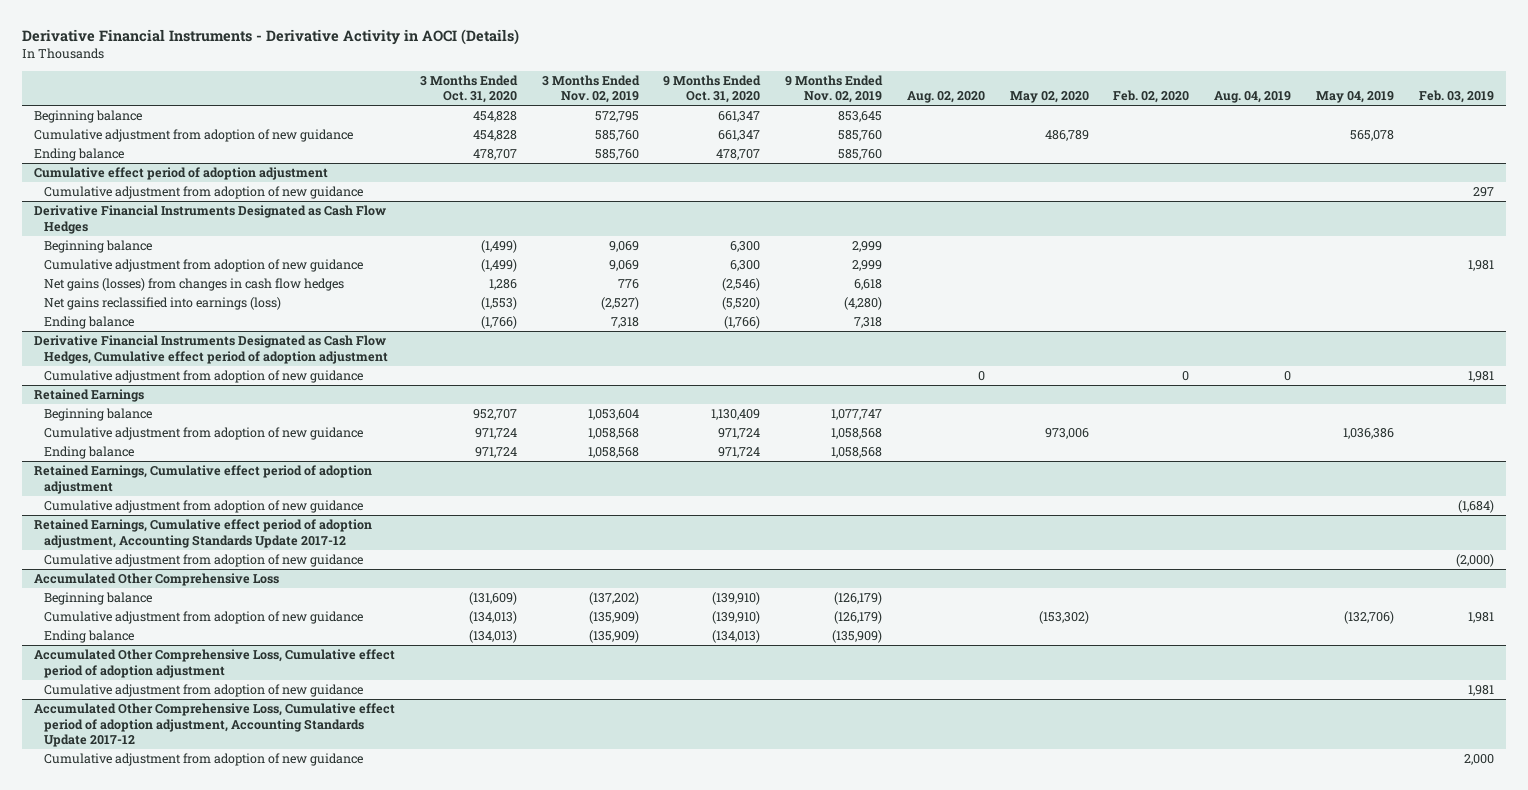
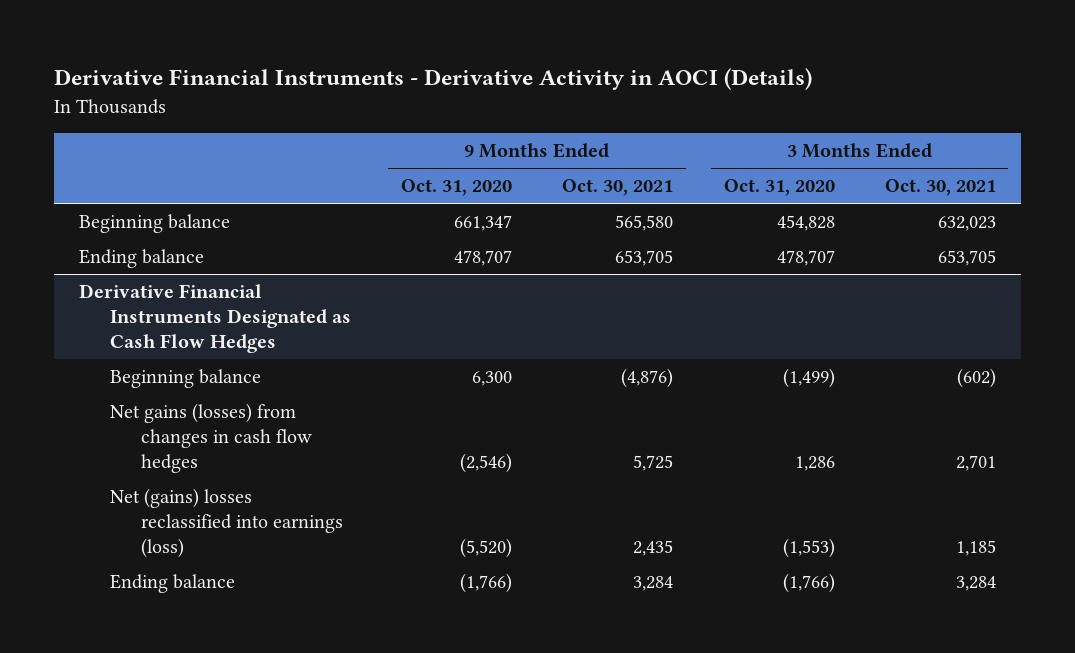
[541,74,640,104] 3 Months Ended Nov. 02, 2019 -> none
[785,74,884,104] 9 Months Ended Nov. 02, 2019 -> none
[906,91,985,104] Aug. 02, 2020 -> none
[1009,91,1089,104] May 02, 2020 -> none
[1113,90,1190,104] Feb. 02, 2020 -> none
[1214,91,1292,104] Aug. 04, 2019 -> none
[1315,91,1394,104] May 04, 2019 -> none
[1418,90,1494,104] Feb. 03, 2019 -> none
none -> [562,179,674,197] Oct. 30, 2021
none -> [884,179,996,197] Oct. 30, 2021
[34,129,354,143] Cumulative adjustment from adoption of new guidance -> none
[34,167,329,181] Cumulative effect period of adoption adjustment -> none
[43,186,363,200] Cumulative adjustment from adoption of new guidance -> none
[43,259,363,273] Cumulative adjustment from adoption of new guidance -> none
[43,297,281,311] Net gains reclassified into earnings (loss) -> [109,488,343,559] Net (gains) losses reclassified into earnings (loss)
[34,335,388,364] Derivative Financial Instruments Designated as Cash Flow Hedges, Cumulative effect period of adoption adjustment -> none
[43,370,363,384] Cumulative adjustment from adoption of new guidance -> none
[34,389,145,403] Retained Earnings -> none
[43,408,152,422] Beginning balance -> none
[43,427,363,441] Cumulative adjustment from adoption of new guidance -> none
[43,446,134,460] Ending balance -> none
[34,465,373,494] Retained Earnings, Cumulative effect period of adoption adjustment -> none
[43,500,363,514] Cumulative adjustment from adoption of new guidance -> none
[34,519,373,548] Retained Earnings, Cumulative effect period of adoption adjustment, Accounting Standards Update 2017-12 -> none
[43,554,363,568] Cumulative adjustment from adoption of new guidance -> none
[34,573,280,587] Accumulated Other Comprehensive Loss -> none
[43,592,152,606] Beginning balance -> none
[43,611,363,625] Cumulative adjustment from adoption of new guidance -> none
[43,630,134,644] Ending balance -> none
[34,649,396,678] Accumulated Other Comprehensive Loss, Cumulative effect period of adoption adjustment -> none
[43,684,363,698] Cumulative adjustment from adoption of new guidance -> none
[34,703,396,748] Accumulated Other Comprehensive Loss, Cumulative effect period of adoption adjustment, Accounting Standards Update 2017-12 -> none
[43,753,363,767] Cumulative adjustment from adoption of new guidance -> none

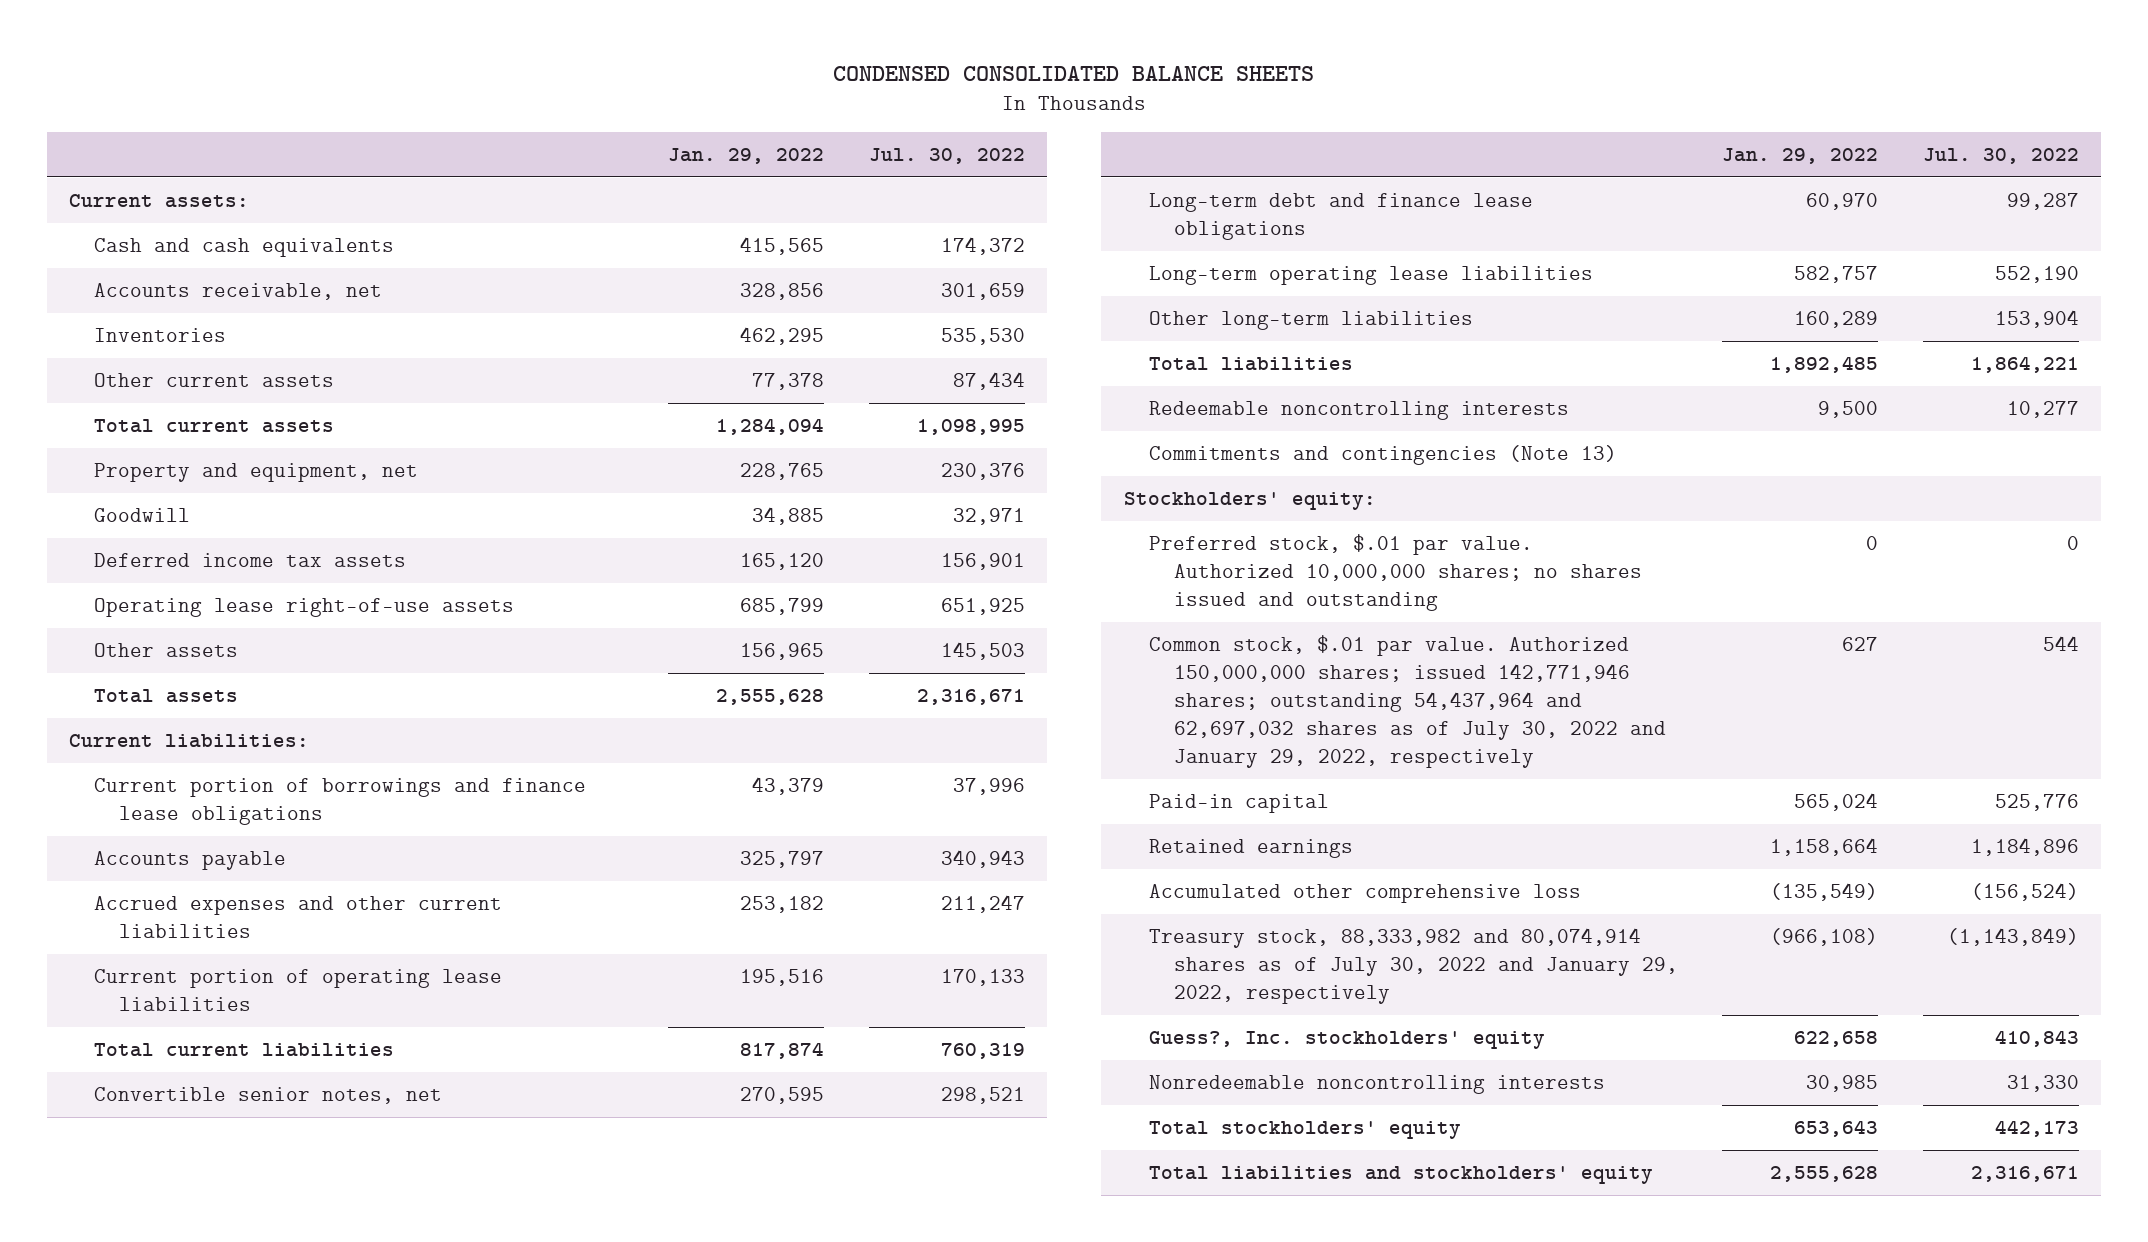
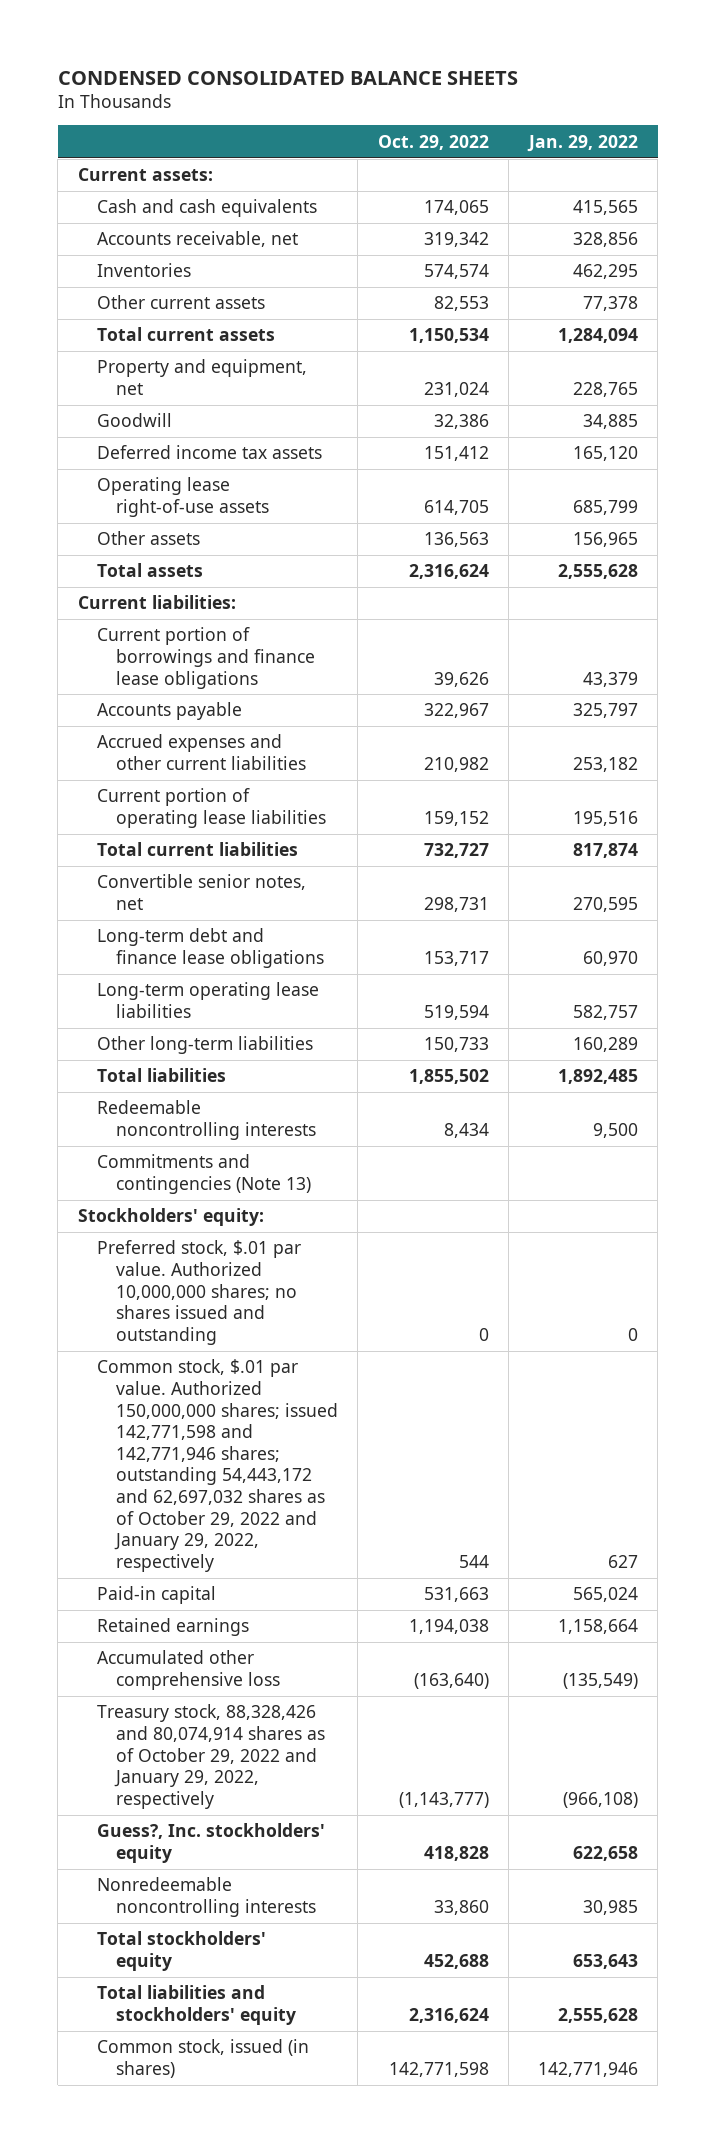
[868,148,1025,165] Jul. 30, 2022 -> none
none -> [377,134,489,150] Oct. 29, 2022
[1148,635,1666,769] Common stock, $.01 par value. Authorized 150,000,000 shares; issued 142,771,946 shares; outstanding 54,437,964 and 62,697,032 shares as of July 30, 2022 and January 29, 2022, respectively -> [96,1359,338,1572] Common stock, $.01 par value. Authorized 150,000,000 shares; issued 142,771,598 and 142,771,946 shares; outstanding 54,443,172 and 62,697,032 shares as of October 29, 2022 and January 29, 2022, respectively
[1148,928,1678,1005] Treasury stock, 88,333,982 and 80,074,914 shares as of July 30, 2022 and January 29, 2022, respectively -> [96,1704,325,1809] Treasury stock, 88,328,426 and 80,074,914 shares as of October 29, 2022 and January 29, 2022, respectively
none -> [96,2039,309,2078] Common stock, issued (in shares)

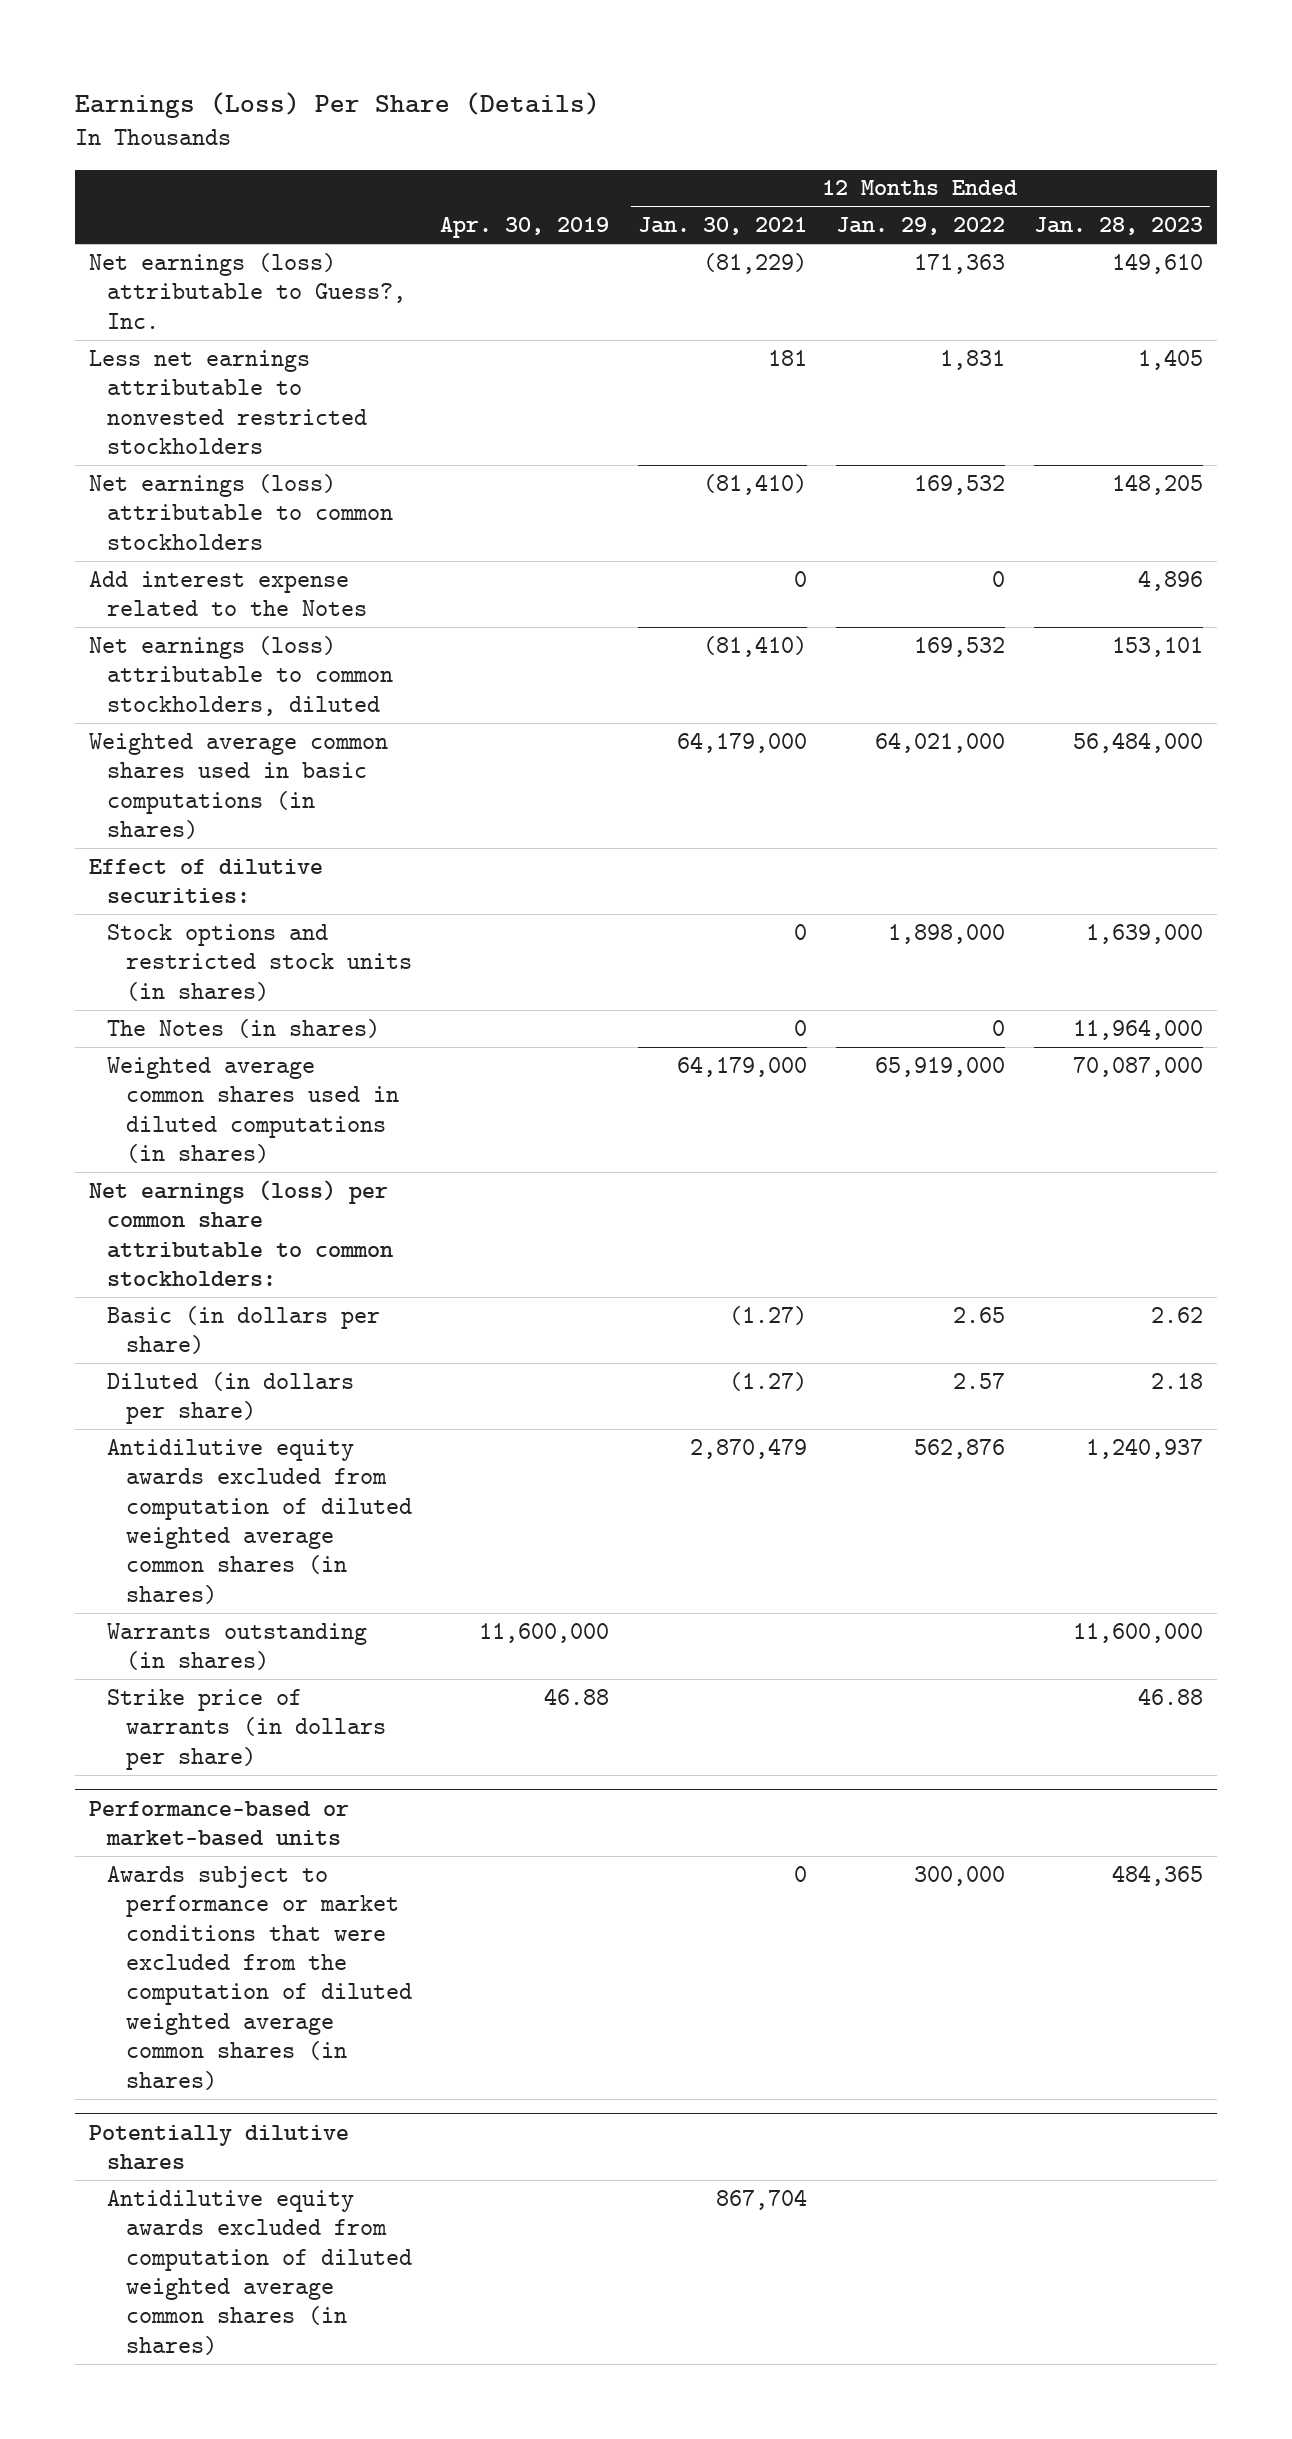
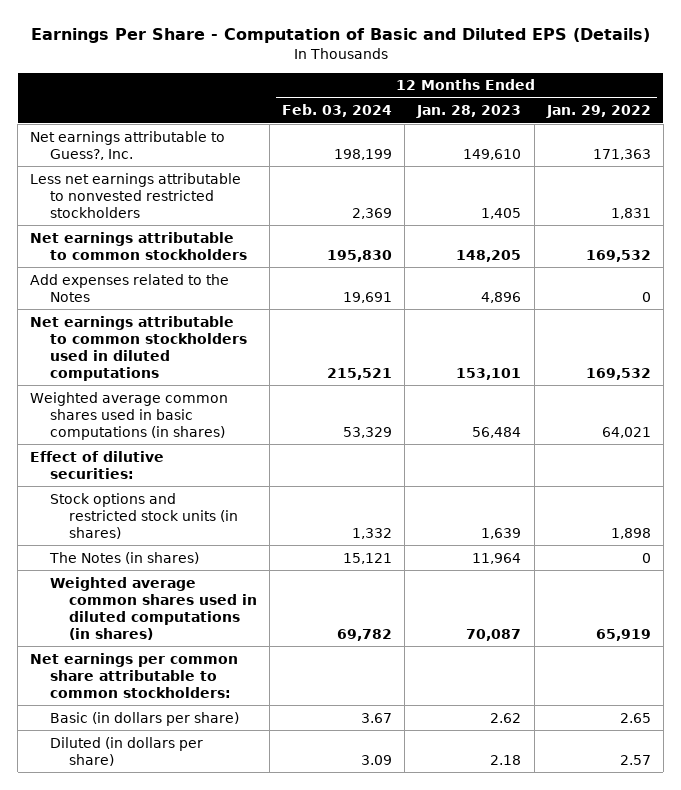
[74,92,600,119] Earnings (Loss) Per Share (Details) -> [30,27,650,43] Earnings Per Share - Computation of Basic and Diluted EPS (Details)
[440,217,610,239] Apr. 30, 2019 -> none
[638,217,808,236] Jan. 30, 2021 -> none
none -> [282,104,393,118] Feb. 03, 2024
[89,252,407,329] Net earnings (loss) attributable to Guess?, Inc. -> [30,130,226,160] Net earnings attributable to Guess?, Inc.
[89,473,394,550] Net earnings (loss) attributable to common stockholders -> [30,231,247,260] Net earnings attributable to common stockholders
[89,570,368,617] Add interest expense related to the Notes -> [30,273,230,302] Add expenses related to the Notes
[89,635,394,716] Net earnings (loss) attributable to common stockholders, diluted -> [30,315,247,381] Net earnings attributable to common stockholders used in diluted computations
[874,731,1005,753] 64,021,000 -> [601,426,651,438] 64,021
[1072,731,1203,753] 56,484,000 -> [472,426,522,438] 56,484
[887,923,1005,944] 1,898,000 -> [610,527,651,539] 1,898
[1085,923,1203,944] 1,639,000 -> [481,527,522,539] 1,639
[1072,1018,1203,1040] 11,964,000 -> [472,552,522,564] 11,964
[874,1056,1005,1077] 65,919,000 -> [595,628,651,641] 65,919
[1072,1056,1203,1077] 70,087,000 -> [466,628,522,641] 70,087
[89,1179,394,1287] Net earnings (loss) per common share attributable to common stockholders: -> [30,652,239,698] Net earnings per common share attributable to common stockholders:
[107,1438,412,1604] Antidilutive equity awards excluded from computation of diluted weighted average common shares (in shares) -> none
[107,1622,368,1671] Warrants outstanding (in shares) -> none
[107,1688,386,1770] Strike price of warrants (in dollars per share) -> none
[89,1800,350,1846] Performance-based or market-based units -> none
[107,1865,412,2090] Awards subject to performance or market conditions that were excluded from the computation of diluted weighted average common shares (in shares) -> none
[89,2124,350,2170] Potentially dilutive shares -> none
[107,2189,412,2355] Antidilutive equity awards excluded from computation of diluted weighted average common shares (in shares) -> none

